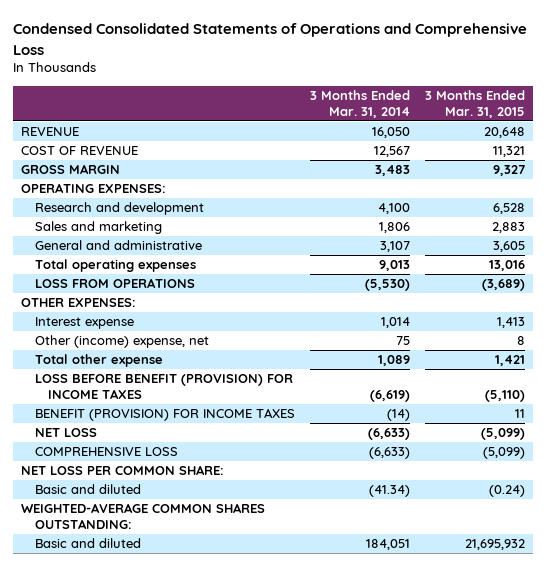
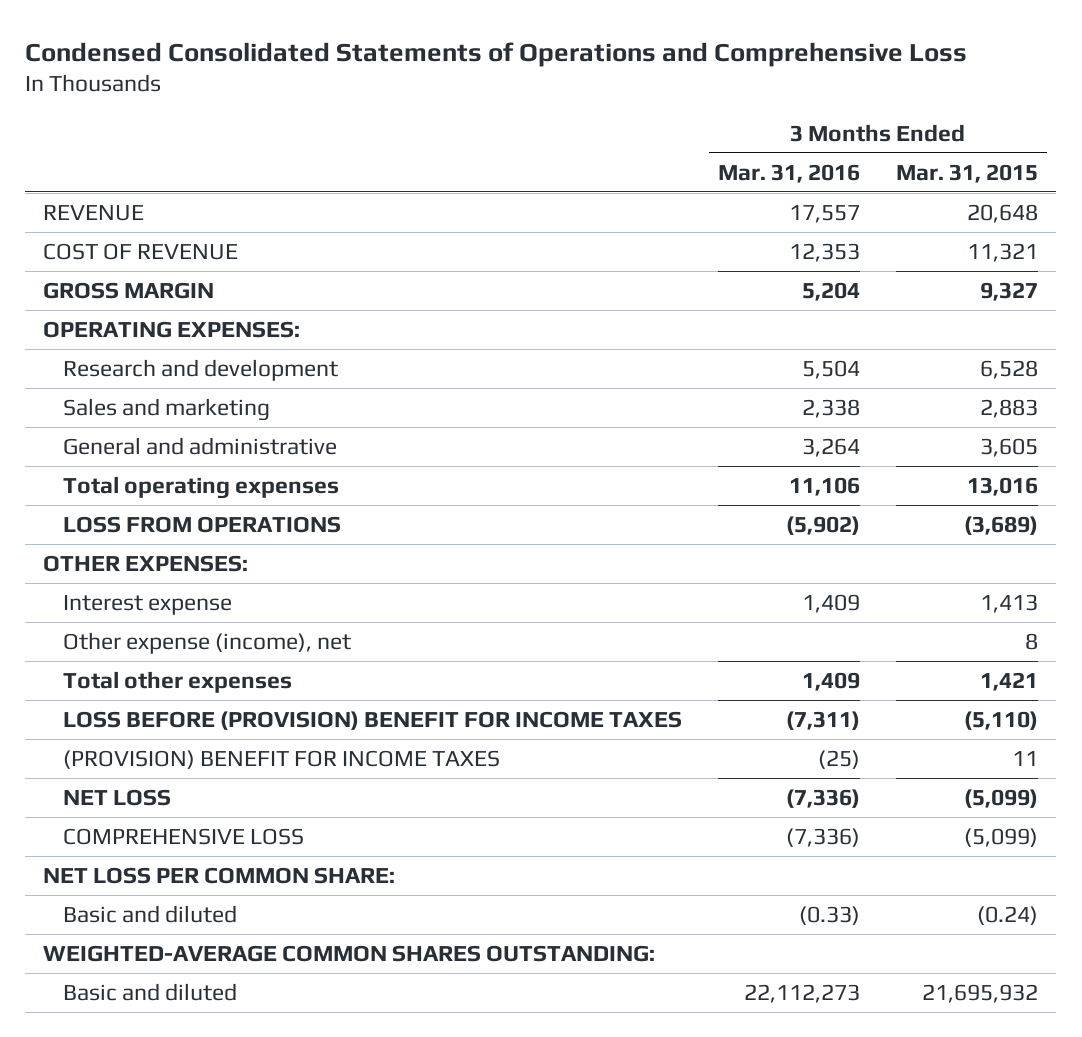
[310,89,411,118] 3 Months Ended Mar. 31, 2014 -> none
none -> [718,163,861,183] Mar. 31, 2016
[34,335,209,349] Other (income) expense, net -> [63,631,352,654] Other expense (income), net
[34,354,163,368] Total other expense -> [63,670,293,693] Total other expenses
[34,374,293,399] LOSS BEFORE BENEFIT (PROVISION) FOR INCOME TAXES -> [63,710,683,730] LOSS BEFORE (PROVISION) BENEFIT FOR INCOME TAXES
[34,408,295,422] BENEFIT (PROVISION) FOR INCOME TAXES -> [63,749,501,769] (PROVISION) BENEFIT FOR INCOME TAXES

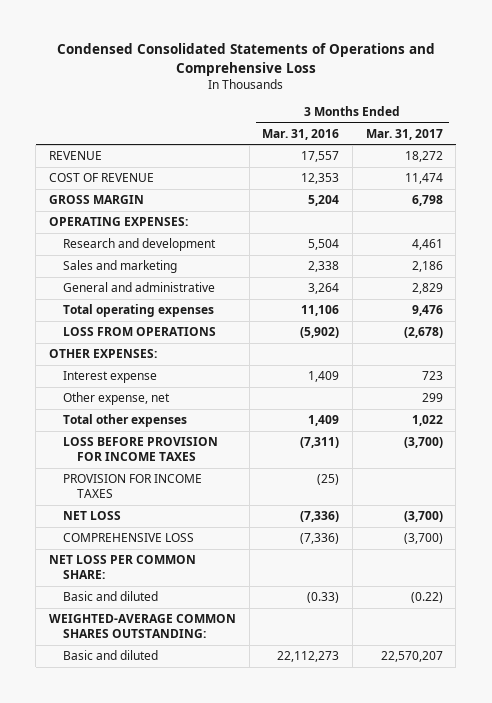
[896,163,1039,183] Mar. 31, 2015 -> none
none -> [365,128,443,140] Mar. 31, 2017
[63,631,352,654] Other expense (income), net -> [62,392,170,406] Other expense, net
[63,710,683,730] LOSS BEFORE (PROVISION) BENEFIT FOR INCOME TAXES -> [62,437,218,461] LOSS BEFORE PROVISION FOR INCOME TAXES
[63,749,501,769] (PROVISION) BENEFIT FOR INCOME TAXES -> [62,474,202,498] PROVISION FOR INCOME TAXES

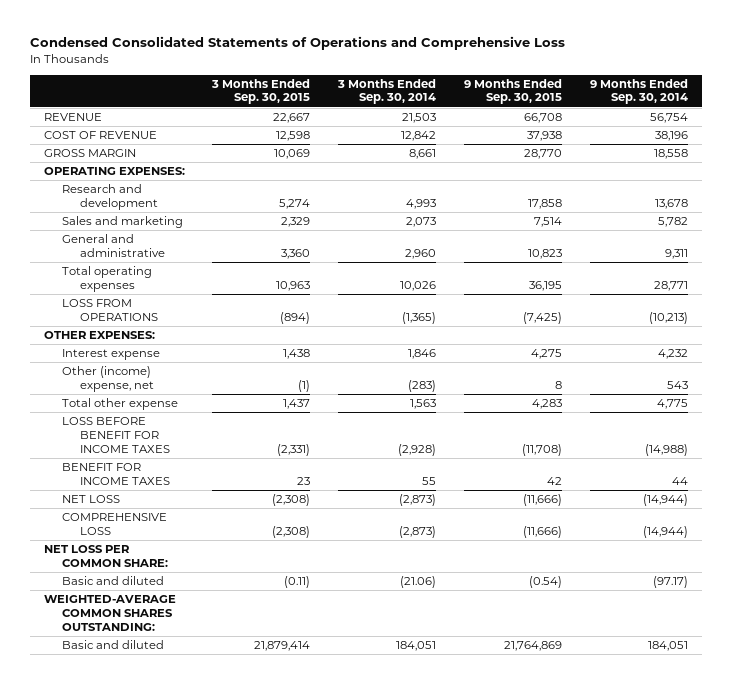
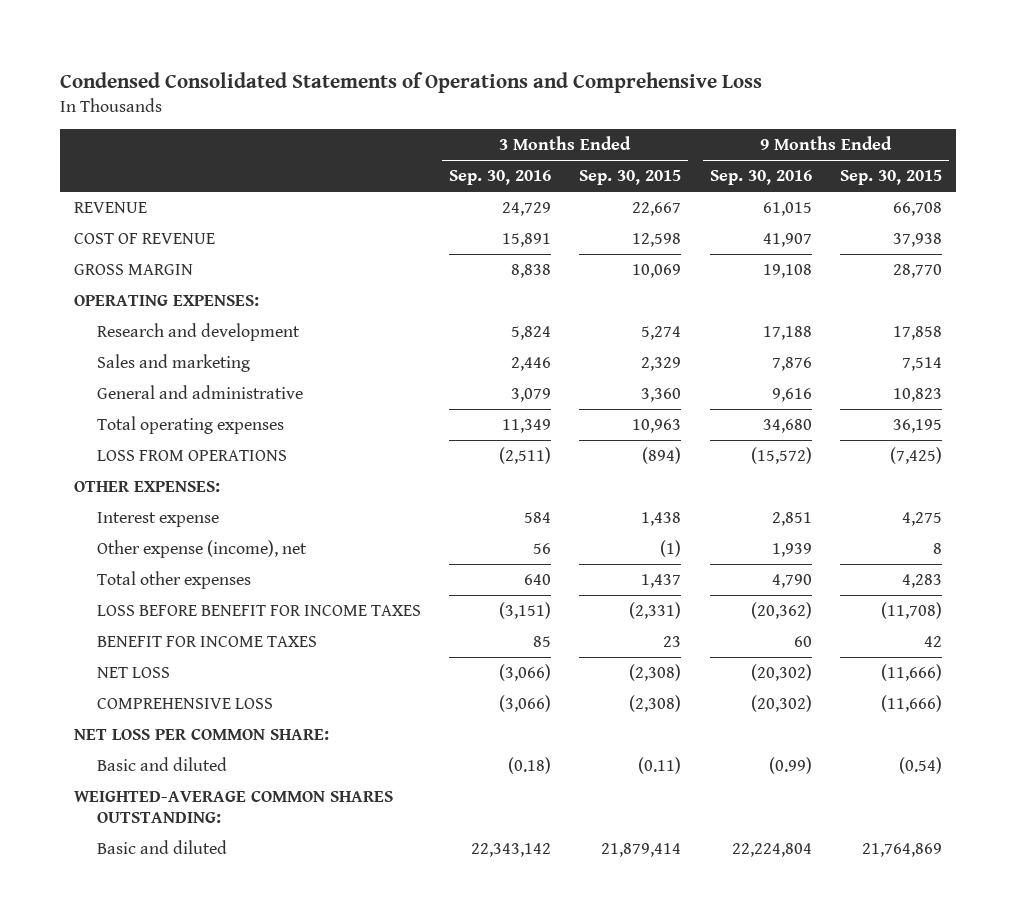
[337,78,437,105] 3 Months Ended Sep. 30, 2014 -> none
[589,78,688,105] 9 Months Ended Sep. 30, 2014 -> none
none -> [449,170,552,186] Sep. 30, 2016
none -> [709,170,812,186] Sep. 30, 2016
[61,366,155,392] Other (income) expense, net -> [97,539,308,558] Other expense (income), net
[61,398,178,411] Total other expense -> [97,570,252,589] Total other expenses

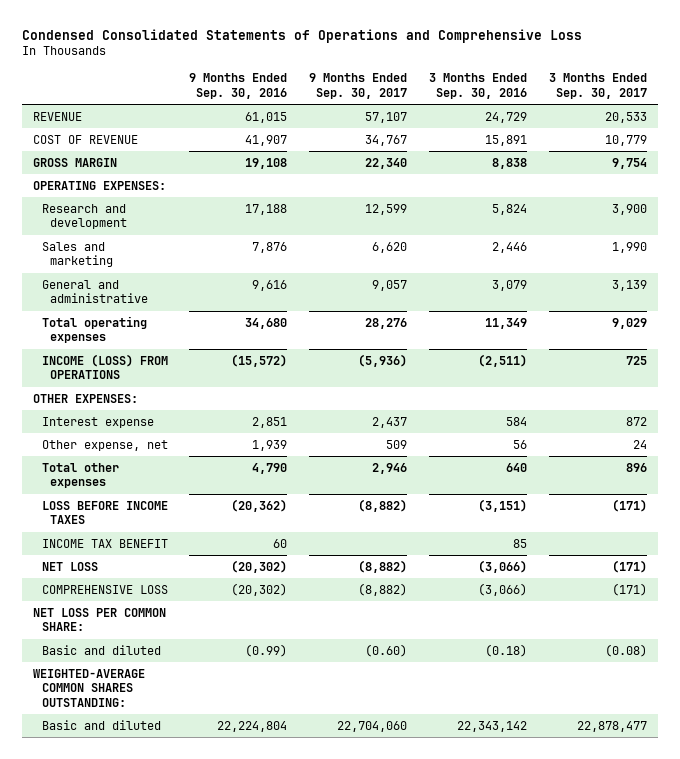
[579,170,682,186] Sep. 30, 2015 -> none
[839,170,942,186] Sep. 30, 2015 -> none
none -> [309,73,408,99] 9 Months Ended Sep. 30, 2017
none -> [548,73,647,99] 3 Months Ended Sep. 30, 2017
[97,449,288,461] LOSS FROM OPERATIONS -> [41,353,168,380] INCOME (LOSS) FROM OPERATIONS
[97,539,308,558] Other expense (income), net -> [41,439,168,451] Other expense, net
[97,604,422,616] LOSS BEFORE BENEFIT FOR INCOME TAXES -> [41,500,168,525] LOSS BEFORE INCOME TAXES
[97,635,318,647] BENEFIT FOR INCOME TAXES -> [41,538,168,548] INCOME TAX BENEFIT

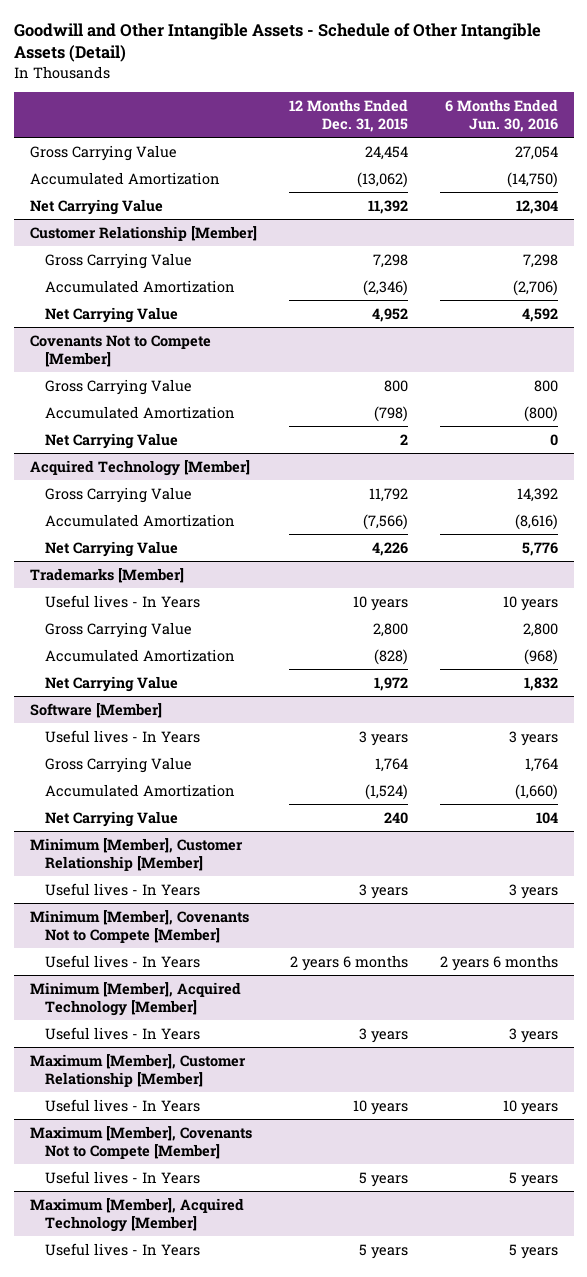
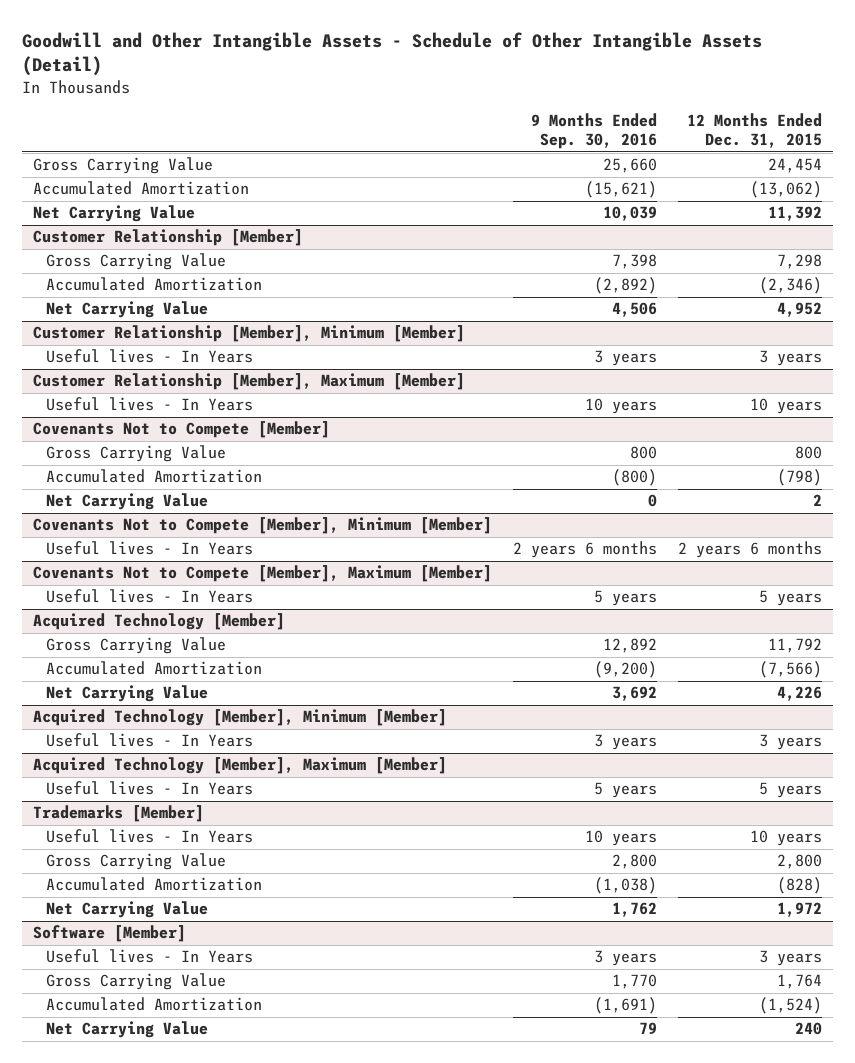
[444,98,558,133] 6 Months Ended Jun. 30, 2016 -> none
none -> [530,112,657,150] 9 Months Ended Sep. 30, 2016
none -> [32,325,465,343] Customer Relationship [Member], Minimum [Member]
none -> [46,349,254,364] Useful lives - In Years
none -> [32,373,465,391] Customer Relationship [Member], Maximum [Member]
none -> [46,397,254,412] Useful lives - In Years
none -> [32,517,492,535] Covenants Not to Compete [Member], Minimum [Member]
none -> [46,541,254,556] Useful lives - In Years
none -> [32,565,492,583] Covenants Not to Compete [Member], Maximum [Member]
none -> [46,589,254,604] Useful lives - In Years
none -> [32,709,447,727] Acquired Technology [Member], Minimum [Member]
none -> [46,733,254,748] Useful lives - In Years
none -> [32,757,447,775] Acquired Technology [Member], Maximum [Member]
none -> [46,781,254,796] Useful lives - In Years
[29,837,243,872] Minimum [Member], Customer Relationship [Member] -> none
[44,882,200,896] Useful lives - In Years -> none
[29,909,249,944] Minimum [Member], Covenants Not to Compete [Member] -> none
[44,954,200,968] Useful lives - In Years -> none
[29,981,241,1017] Minimum [Member], Acquired Technology [Member] -> none
[44,1026,200,1040] Useful lives - In Years -> none
[29,1053,246,1088] Maximum [Member], Customer Relationship [Member] -> none
[44,1098,200,1112] Useful lives - In Years -> none
[29,1125,252,1160] Maximum [Member], Covenants Not to Compete [Member] -> none
[44,1170,200,1184] Useful lives - In Years -> none
[29,1197,244,1233] Maximum [Member], Acquired Technology [Member] -> none
[44,1242,200,1256] Useful lives - In Years -> none

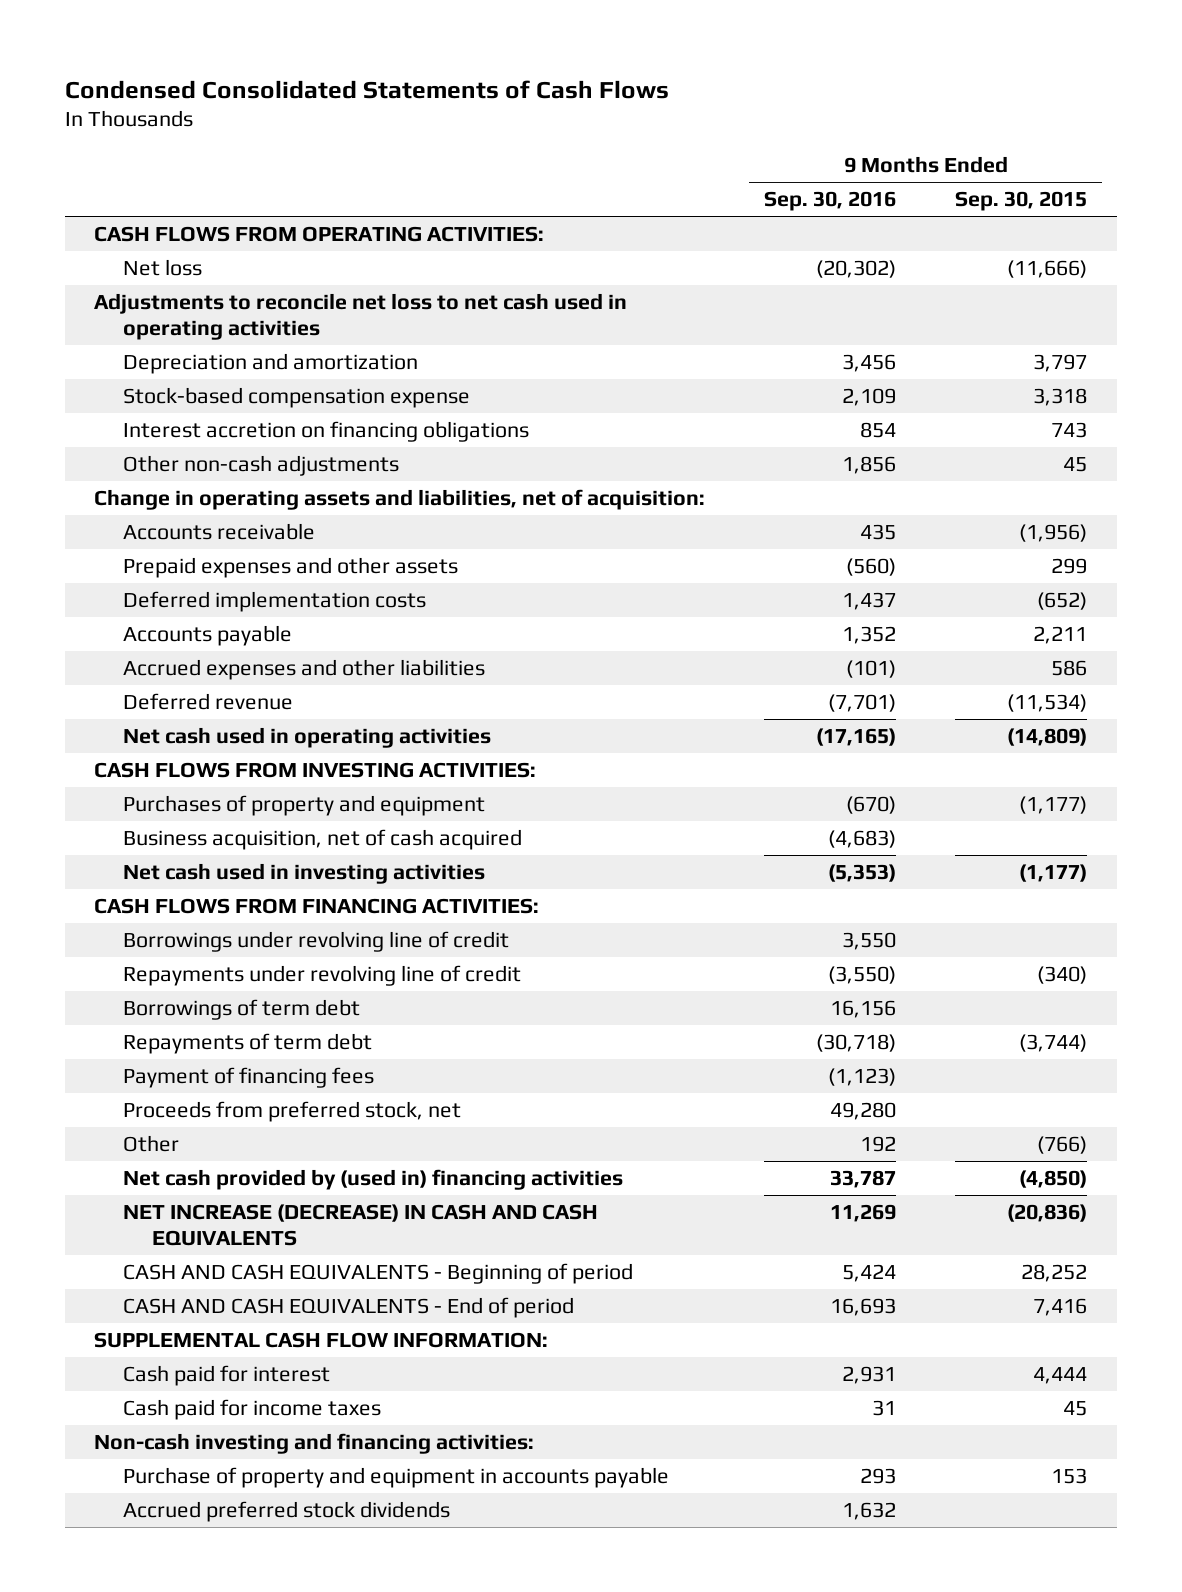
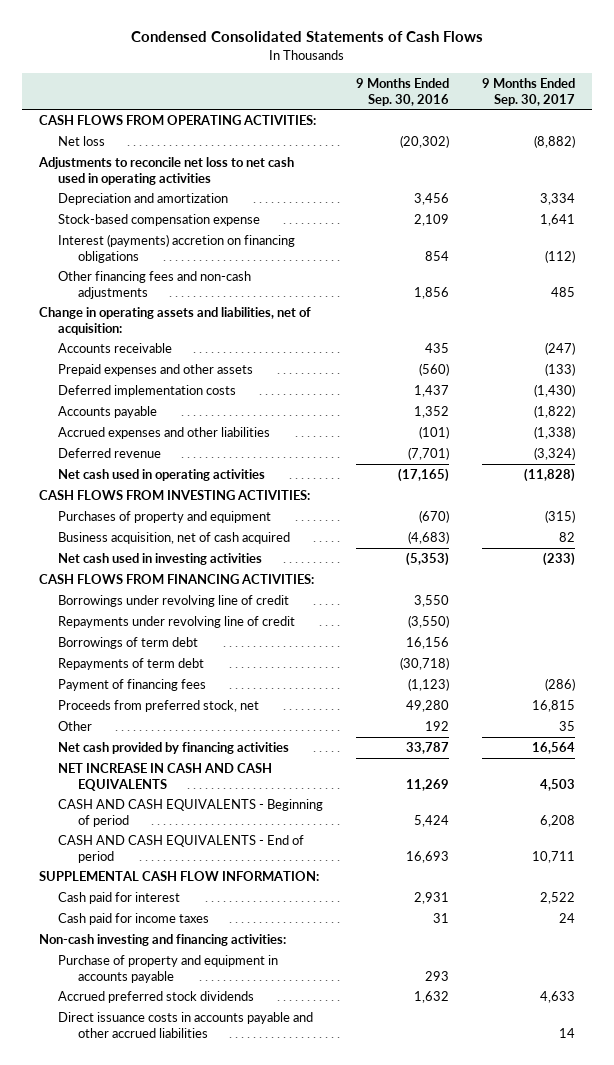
[955,191,1088,212] Sep. 30, 2015 -> none
none -> [482,77,576,106] 9 Months Ended Sep. 30, 2017
[122,421,529,443] Interest accretion on financing obligations -> [58,233,296,263] Interest (payments) accretion on financing obligations
[122,455,399,477] Other non-cash adjustments -> [58,270,252,299] Other financing fees and non-cash adjustments
[122,1169,623,1191] Net cash provided by (used in) financing activities -> [58,741,290,754] Net cash provided by financing activities
[122,1204,598,1247] NET INCREASE (DECREASE) IN CASH AND CASH EQUIVALENTS -> [58,762,273,791] NET INCREASE IN CASH AND CASH EQUIVALENTS
none -> [58,1011,314,1038] Direct issuance costs in accounts payable and other accrued liabilities

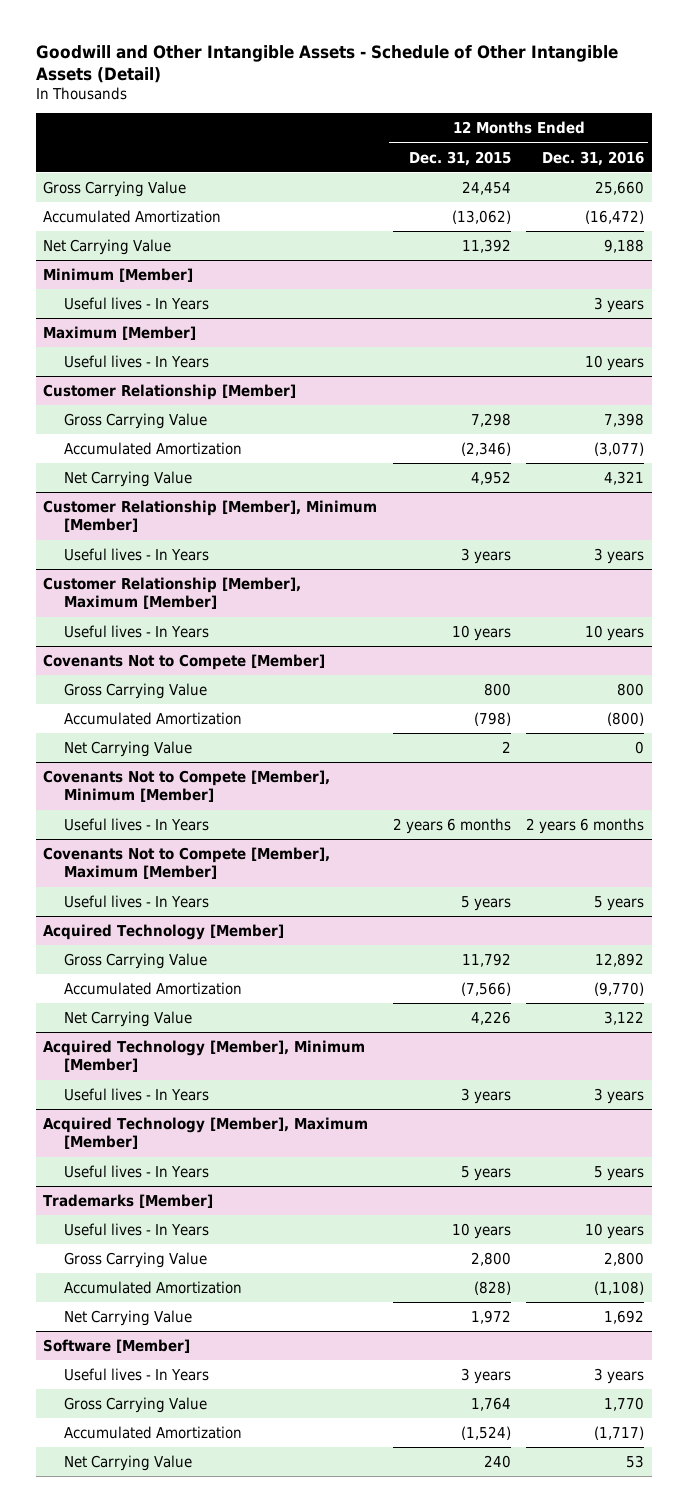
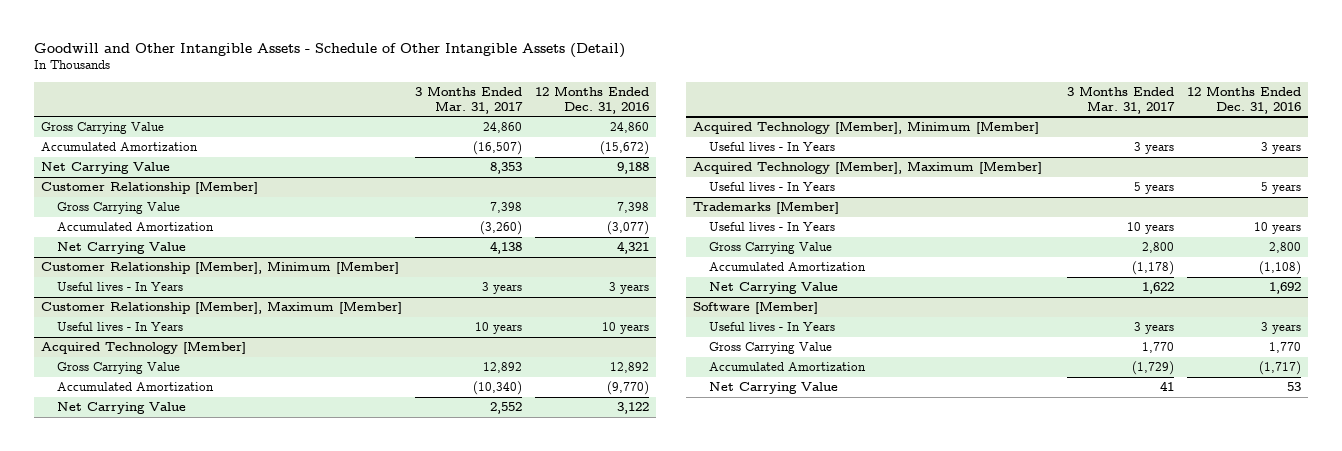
[408,150,511,166] Dec. 31, 2015 -> none
none -> [414,85,523,114] 3 Months Ended Mar. 31, 2017
[595,180,645,195] 25,660 -> [609,122,649,134] 24,860
[585,209,645,224] (16,472) -> [599,141,649,156] (15,672)
[43,267,194,282] Minimum [Member] -> none
[63,296,209,310] Useful lives - In Years -> none
[43,325,197,340] Maximum [Member] -> none
[63,354,209,368] Useful lives - In Years -> none
[43,653,326,670] Covenants Not to Compete [Member] -> none
[63,682,207,699] Gross Carrying Value -> none
[63,711,242,725] Accumulated Amortization -> none
[63,740,192,757] Net Carrying Value -> none
[43,769,331,803] Covenants Not to Compete [Member], Minimum [Member] -> none
[63,817,209,831] Useful lives - In Years -> none
[43,846,331,880] Covenants Not to Compete [Member], Maximum [Member] -> none
[63,894,209,908] Useful lives - In Years -> none

